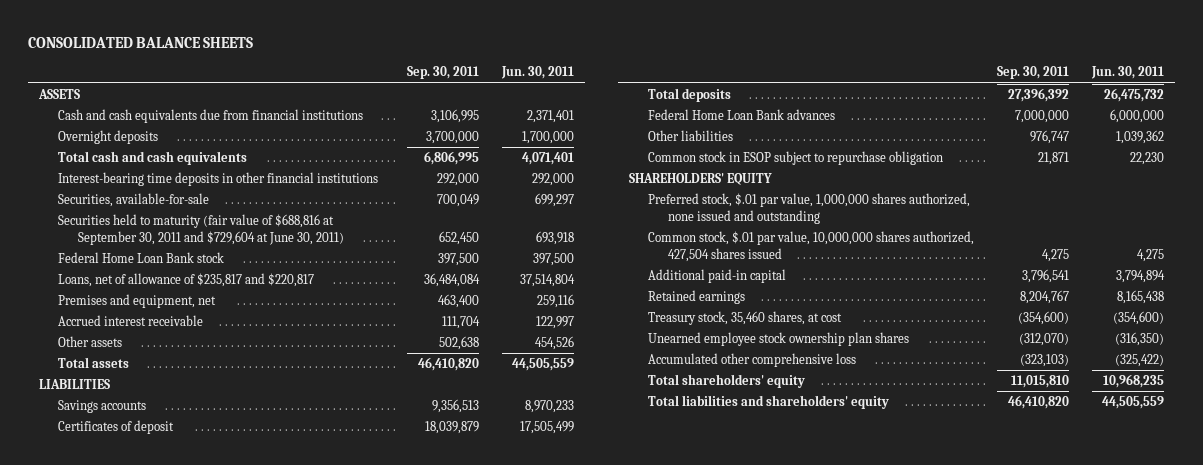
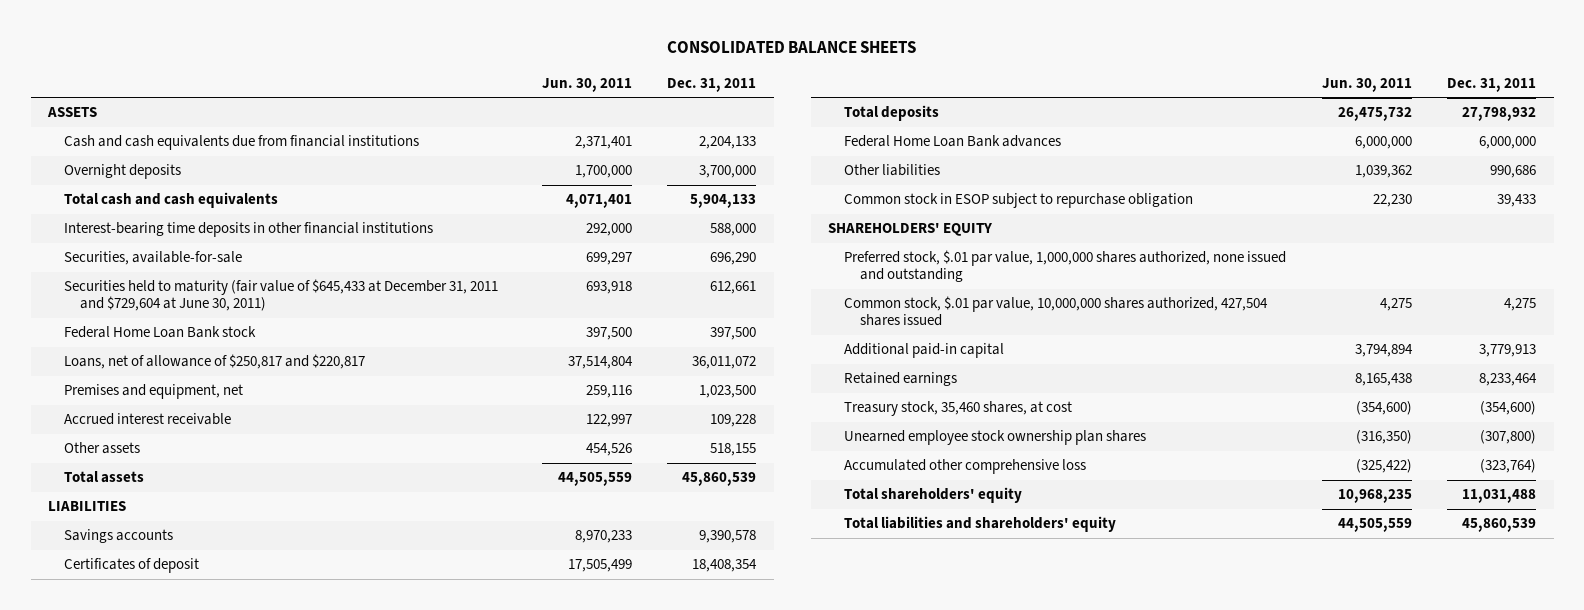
[407,66,480,80] Sep. 30, 2011 -> none
none -> [667,77,757,92] Dec. 31, 2011
[58,214,344,245] Securities held to maturity (fair value of $688,816 at September 30, 2011 and $729,604 at June 30, 2011) -> [64,279,499,312] Securities held to maturity (fair value of $645,433 at December 31, 2011 and $729,604 at June 30, 2011)
[58,273,315,288] Loans, net of allowance of $235,817 and $220,817 -> [64,354,366,370] Loans, net of allowance of $250,817 and $220,817

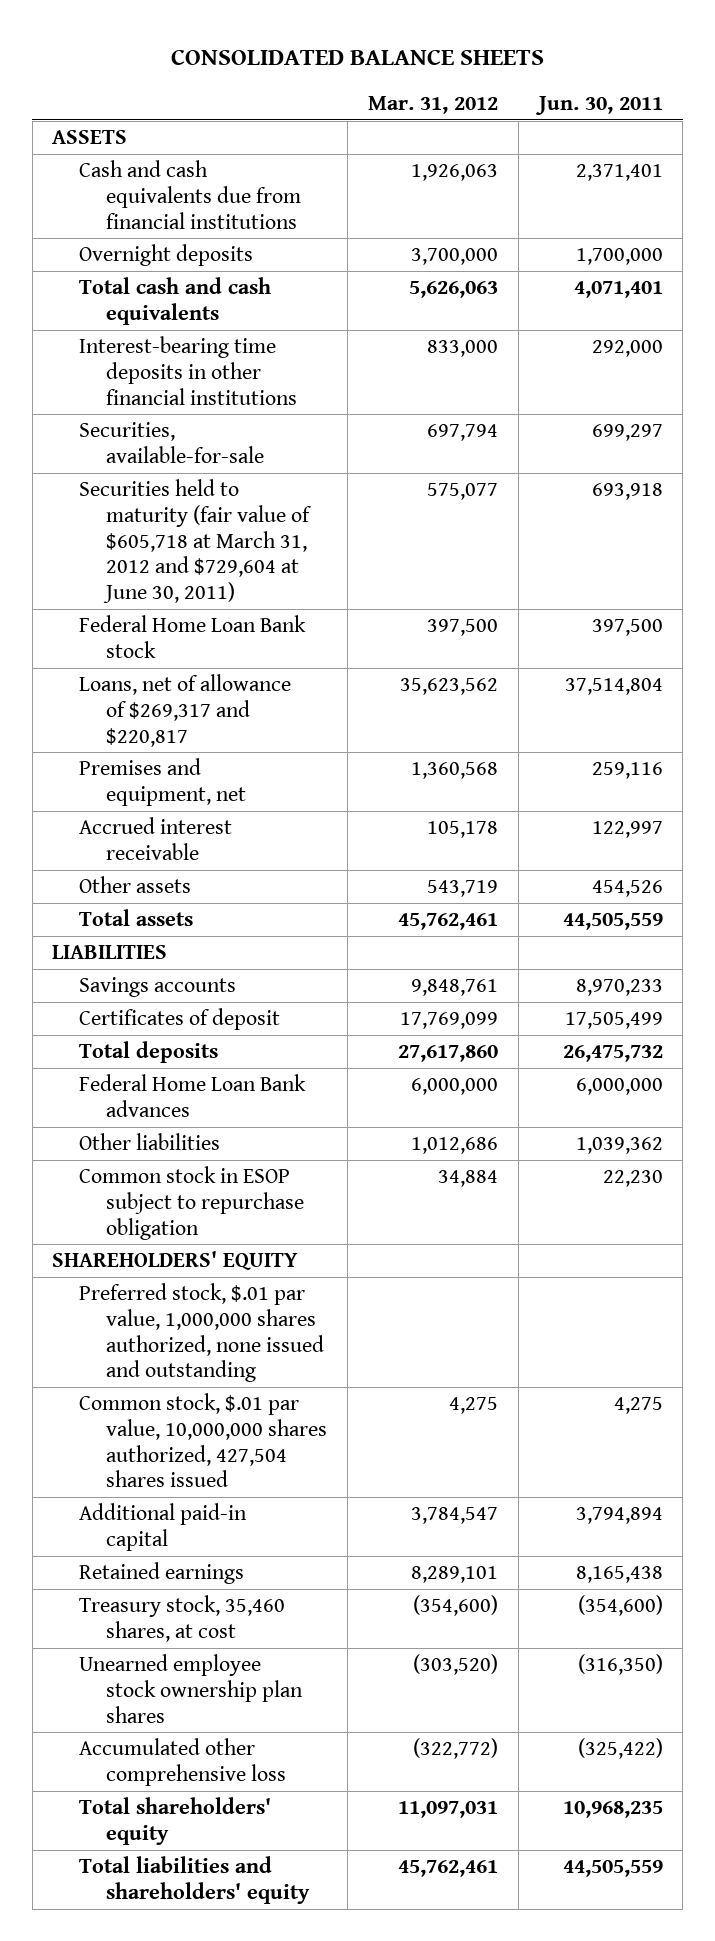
[667,77,757,92] Dec. 31, 2011 -> none
none -> [367,96,498,115] Mar. 31, 2012
[64,279,499,312] Securities held to maturity (fair value of $645,433 at December 31, 2011 and $729,604 at June 30, 2011) -> [79,479,313,604] Securities held to maturity (fair value of $605,718 at March 31, 2012 and $729,604 at June 30, 2011)
[64,354,366,370] Loans, net of allowance of $250,817 and $220,817 -> [79,674,292,747] Loans, net of allowance of $269,317 and $220,817

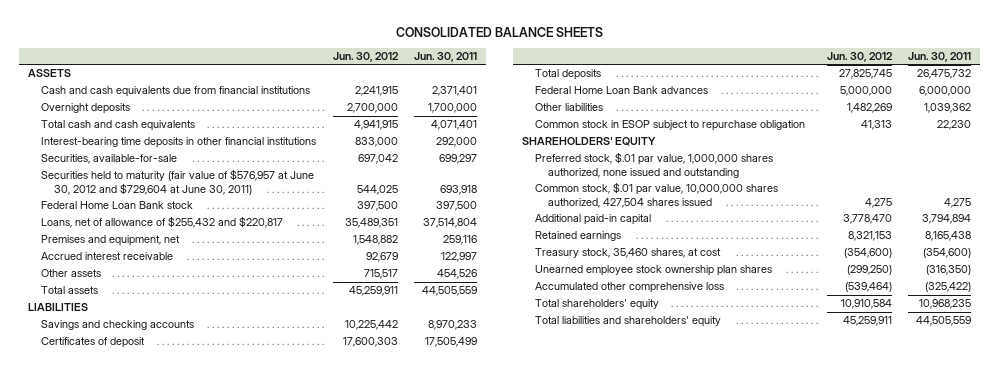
[367,96,498,115] Mar. 31, 2012 -> none
none -> [332,52,399,63] Jun. 30, 2012
[79,479,313,604] Securities held to maturity (fair value of $605,718 at March 31, 2012 and $729,604 at June 30, 2011) -> [40,169,314,196] Securities held to maturity (fair value of $576,957 at June 30, 2012 and $729,604 at June 30, 2011)
[79,674,292,747] Loans, net of allowance of $269,317 and $220,817 -> [40,216,283,229] Loans, net of allowance of $255,432 and $220,817
[79,977,237,998] Savings accounts -> [40,320,194,331] Savings and checking accounts

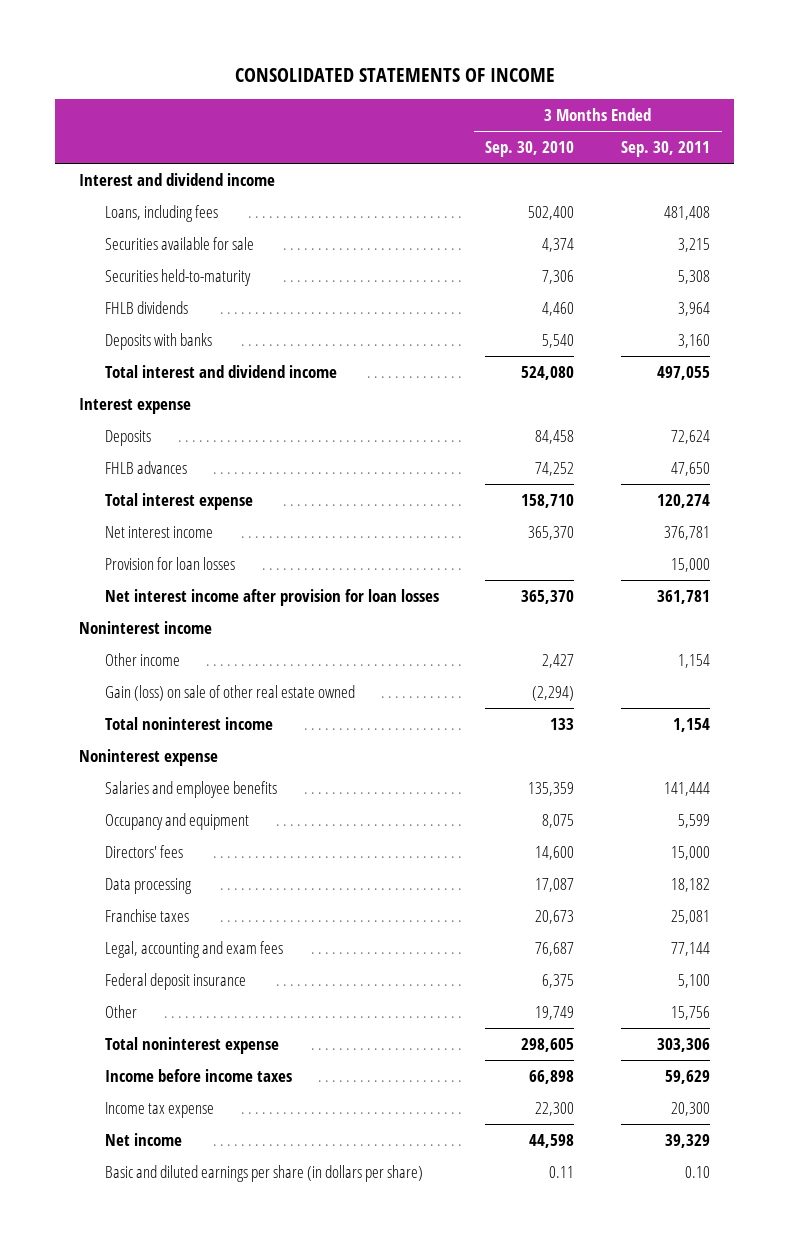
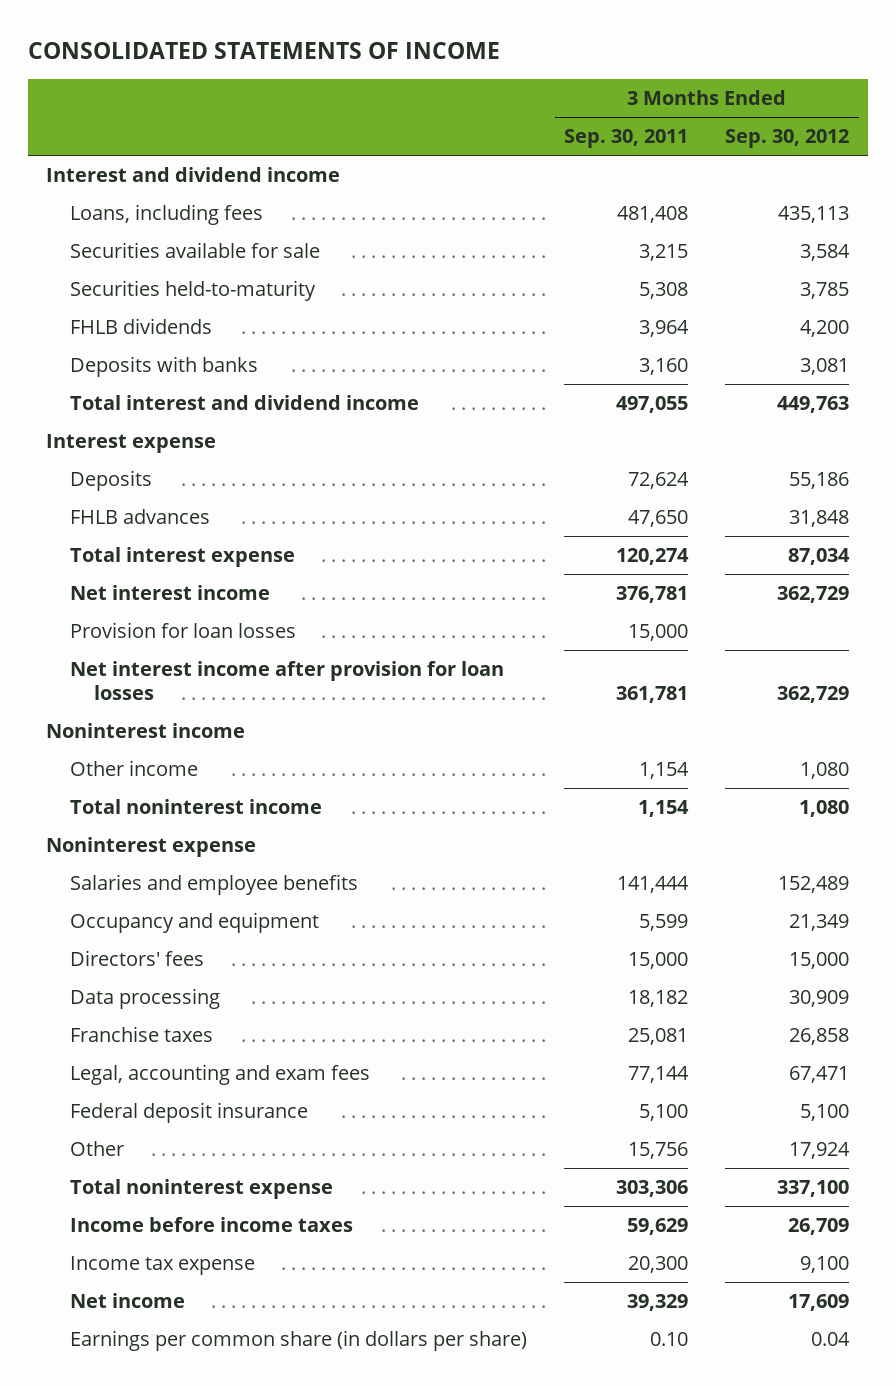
[485,141,575,158] Sep. 30, 2010 -> none
none -> [725,129,850,149] Sep. 30, 2012
[104,685,355,702] Gain (loss) on sale of other real estate owned -> none
[104,1165,423,1183] Basic and diluted earnings per share (in dollars per share) -> [70,1330,528,1352] Earnings per common share (in dollars per share)

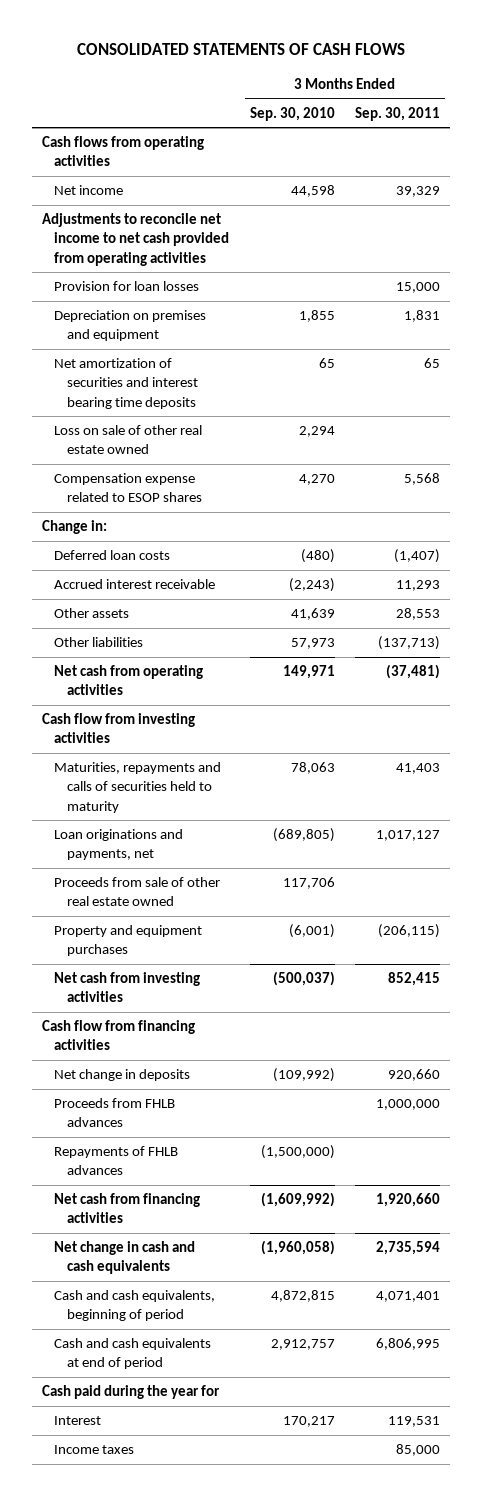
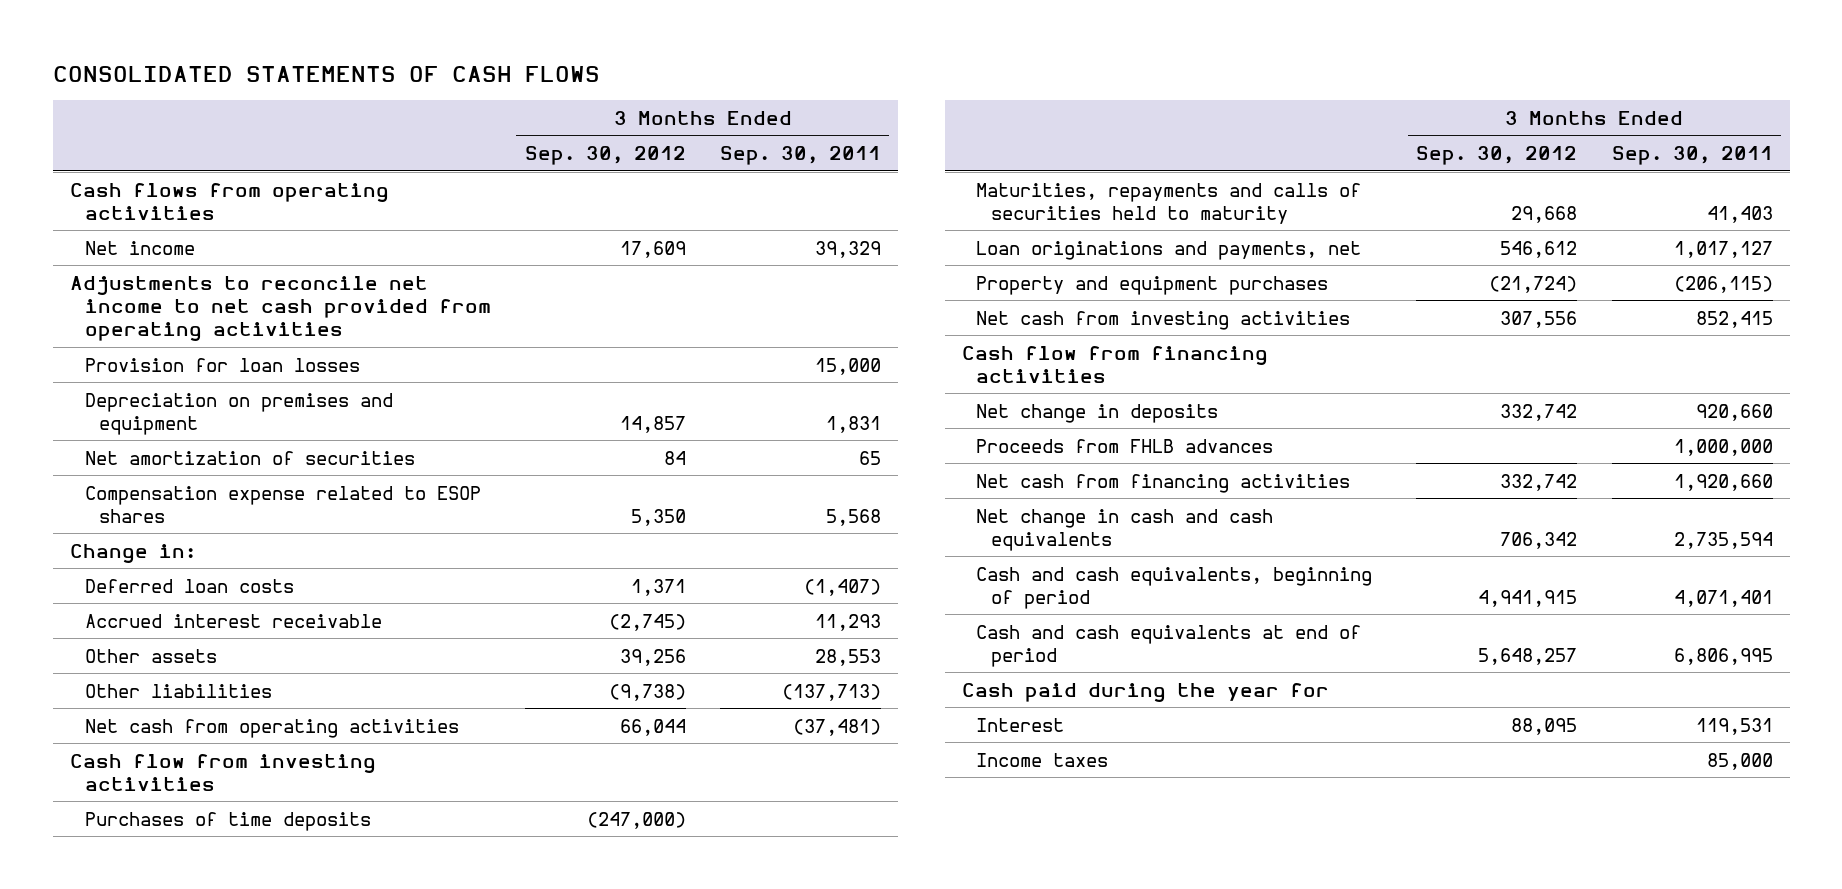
[249,106,335,121] Sep. 30, 2010 -> none
none -> [524,146,686,166] Sep. 30, 2012
[54,425,203,455] Loss on sale of other real estate owned -> none
[54,358,198,409] Net amortization of securities and interest bearing time deposits -> [84,450,415,465] Net amortization of securities
none -> [84,811,371,831] Purchases of time deposits
[54,877,221,907] Proceeds from sale of other real estate owned -> none
[54,1146,179,1176] Repayments of FHLB advances -> none

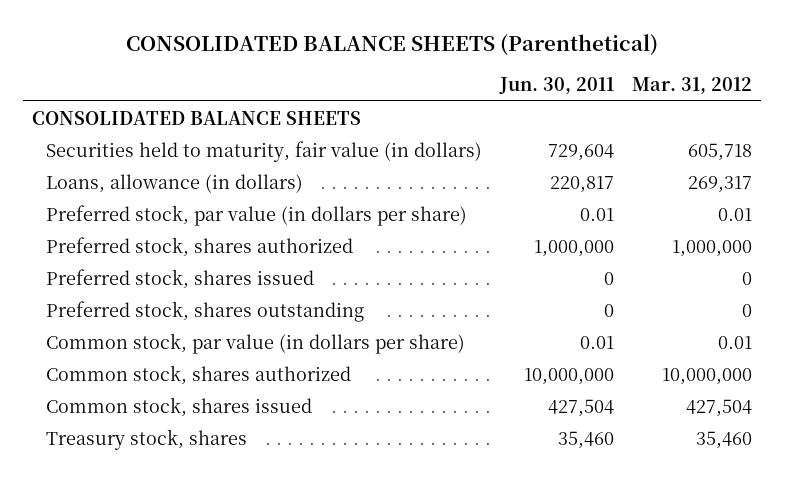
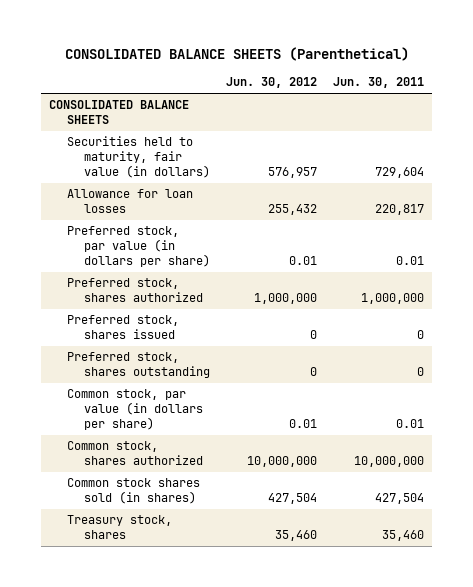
[632,77,753,95] Mar. 31, 2012 -> none
none -> [226,77,318,89] Jun. 30, 2012
[46,173,304,193] Loans, allowance (in dollars) -> [66,189,193,214] Allowance for loan losses
[46,396,313,417] Common stock, shares issued -> [66,478,200,505] Common stock shares sold (in shares)

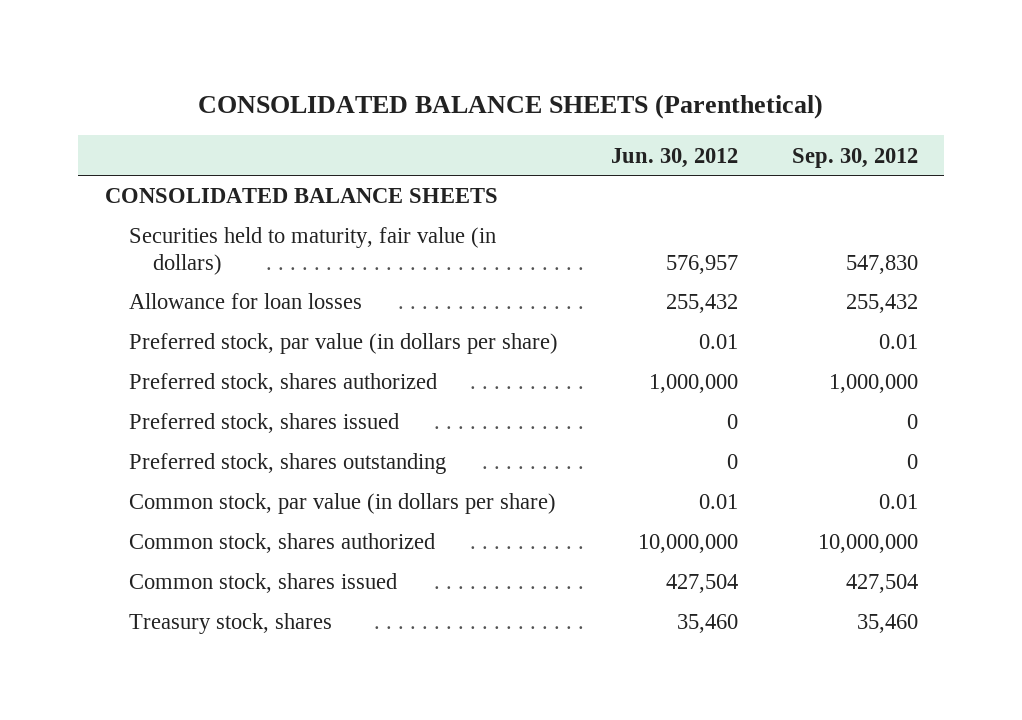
[333,77,425,89] Jun. 30, 2011 -> none
none -> [791,147,918,168] Sep. 30, 2012
[66,478,200,505] Common stock shares sold (in shares) -> [128,573,397,594] Common stock, shares issued

